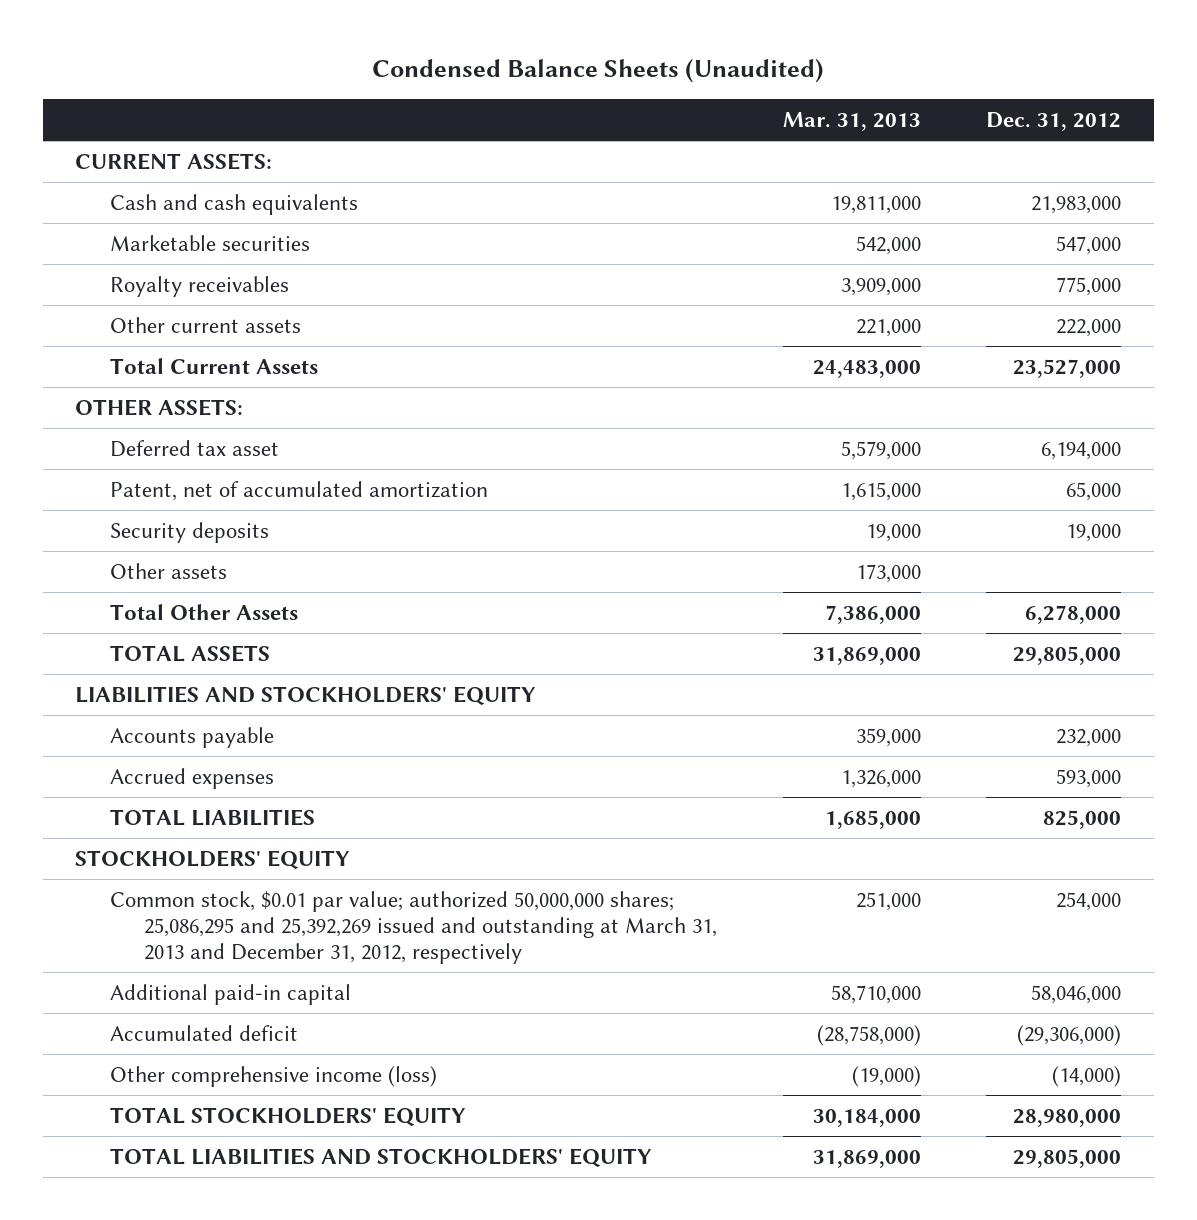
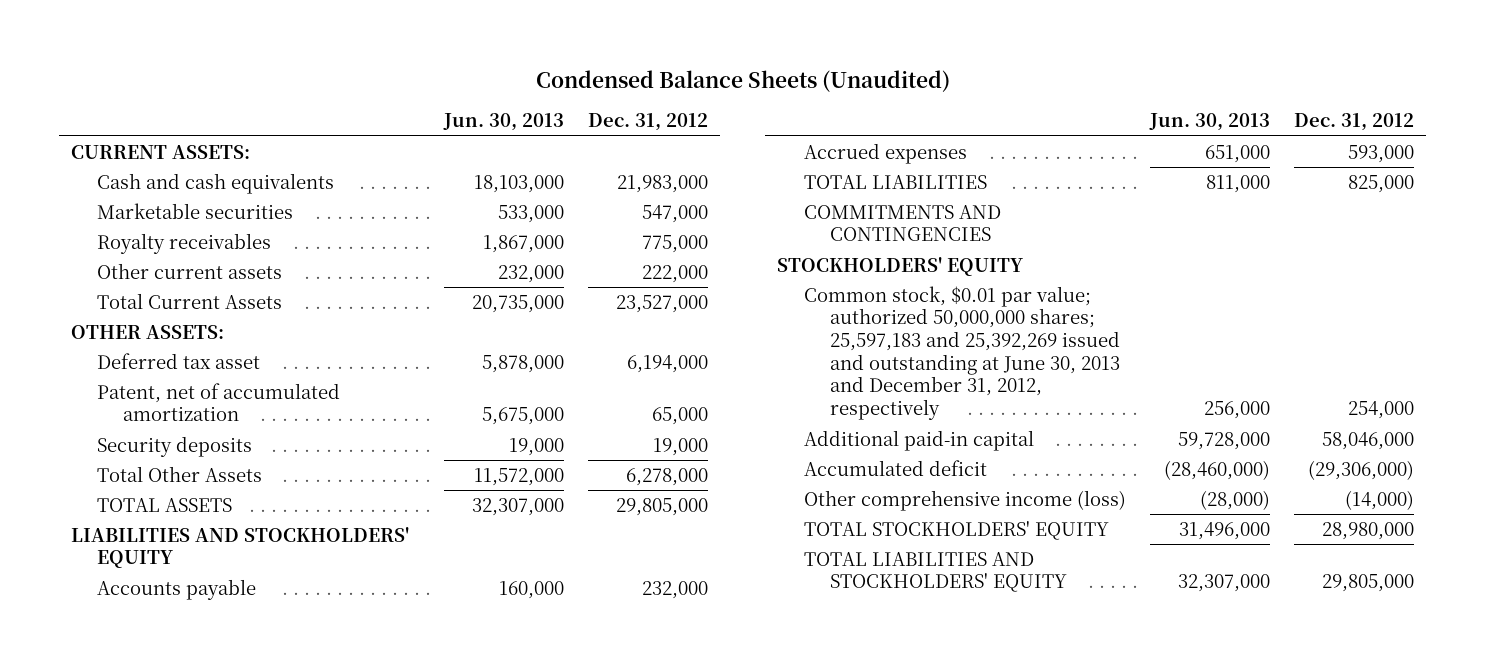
[782,112,921,132] Mar. 31, 2013 -> none
none -> [442,113,564,132] Jun. 30, 2013
[109,562,227,579] Other assets -> none
none -> [803,204,1001,242] COMMITMENTS AND CONTINGENCIES
[109,890,717,965] Common stock, $0.01 par value; authorized 50,000,000 shares; 25,086,295 and 25,392,269 issued and outstanding at March 31, 2013 and December 31, 2012, respectively -> [803,285,1120,421] Common stock, $0.01 par value; authorized 50,000,000 shares; 25,597,183 and 25,392,269 issued and outstanding at June 30, 2013 and December 31, 2012, respectively

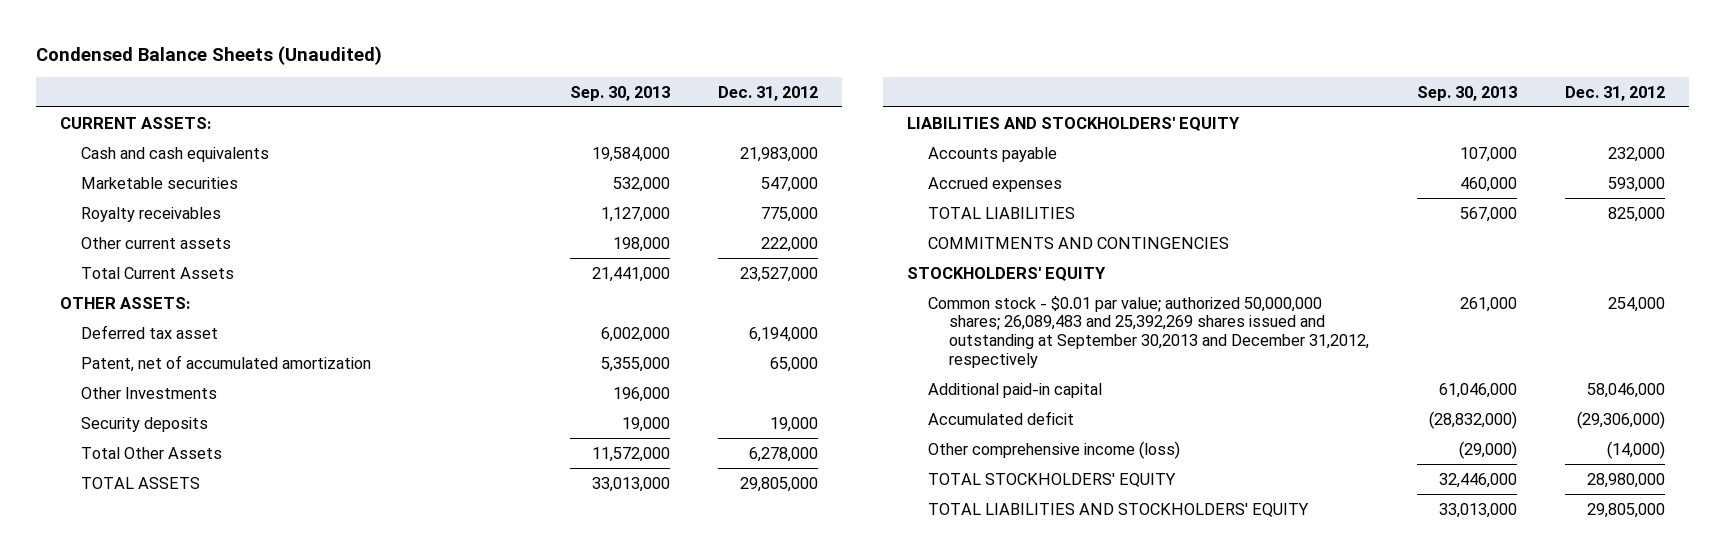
[442,113,564,132] Jun. 30, 2013 -> none
none -> [569,85,670,101] Sep. 30, 2013
none -> [80,386,217,399] Other Investments
[803,285,1120,421] Common stock, $0.01 par value; authorized 50,000,000 shares; 25,597,183 and 25,392,269 issued and outstanding at June 30, 2013 and December 31, 2012, respectively -> [927,295,1369,369] Common stock - $0.01 par value; authorized 50,000,000 shares; 26,089,483 and 25,392,269 shares issued and outstanding at September 30,2013 and December 31,2012, respectively

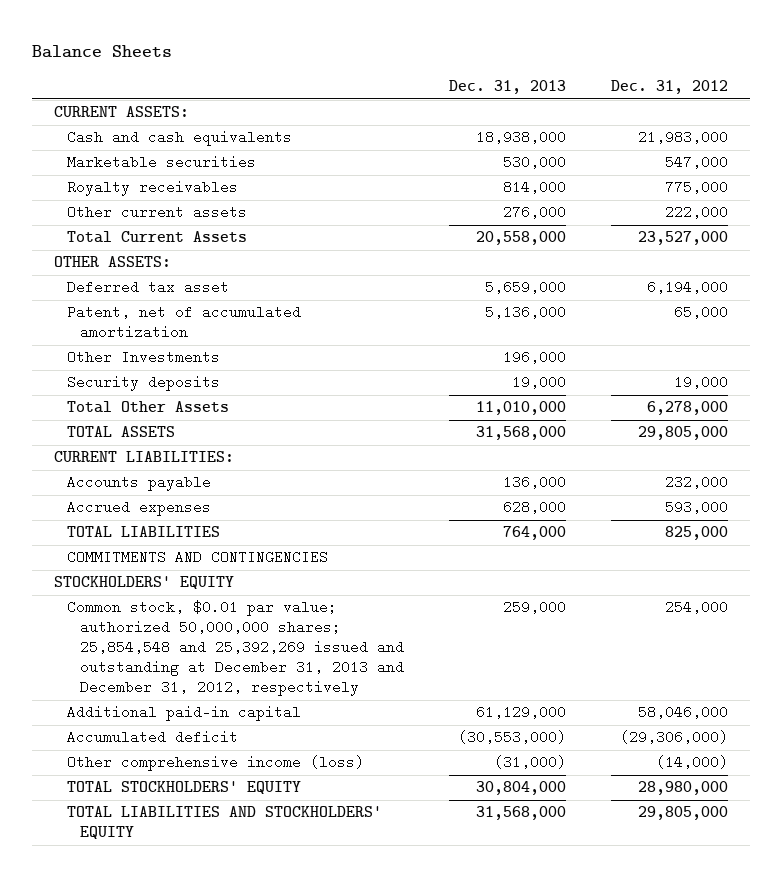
[35,45,382,65] Condensed Balance Sheets (Unaudited) -> [31,45,172,59] Balance Sheets
[569,85,670,101] Sep. 30, 2013 -> none
none -> [448,80,566,95] Dec. 31, 2013
[906,116,1240,131] LIABILITIES AND STOCKHOLDERS' EQUITY -> none
none -> [54,451,235,463] CURRENT LIABILITIES:
[927,295,1369,369] Common stock - $0.01 par value; authorized 50,000,000 shares; 26,089,483 and 25,392,269 shares issued and outstanding at September 30,2013 and December 31,2012, respectively -> [67,600,404,697] Common stock, $0.01 par value; authorized 50,000,000 shares; 25,854,548 and 25,392,269 issued and outstanding at December 31, 2013 and December 31, 2012, respectively

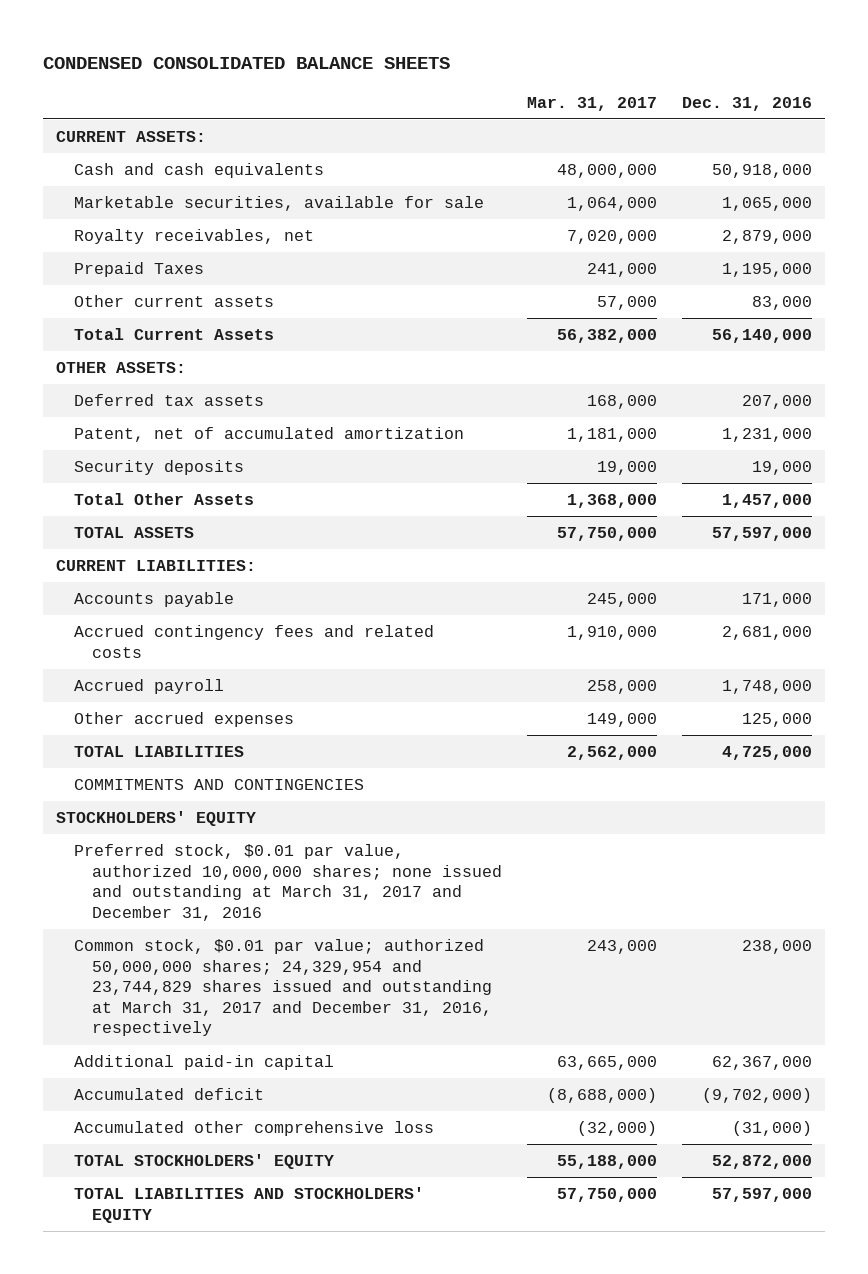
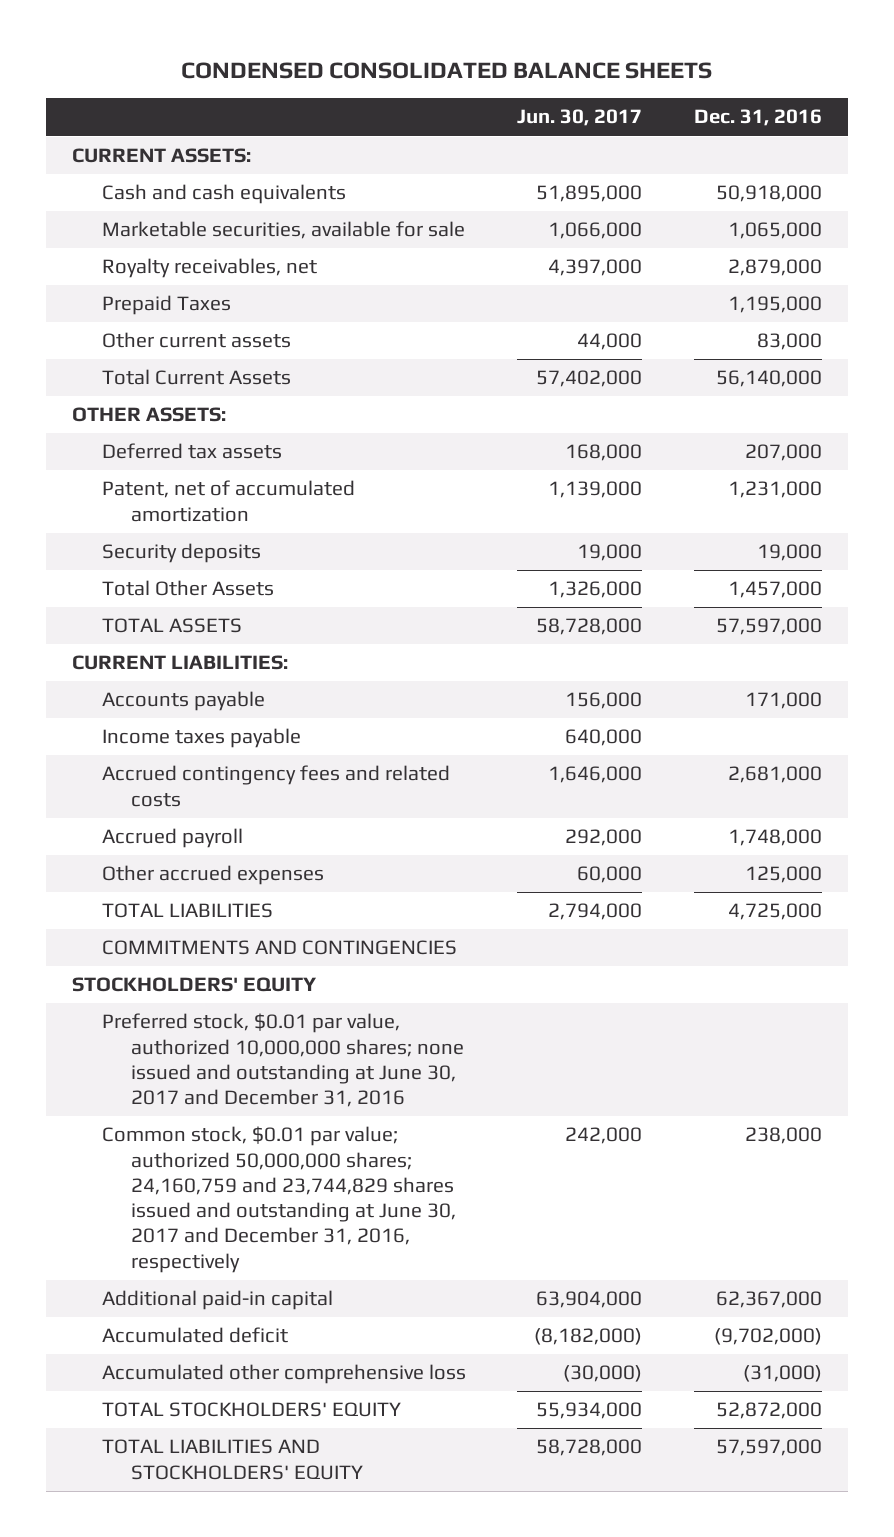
[526,96,657,111] Mar. 31, 2017 -> none
none -> [517,109,643,127] Jun. 30, 2017
none -> [101,728,301,749] Income taxes payable
[73,844,502,921] Preferred stock, $0.01 par value, authorized 10,000,000 shares; none issued and outstanding at March 31, 2017 and December 31, 2016 -> [101,1013,465,1108] Preferred stock, $0.01 par value, authorized 10,000,000 shares; none issued and outstanding at June 30, 2017 and December 31, 2016
[73,939,492,1037] Common stock, $0.01 par value; authorized 50,000,000 shares; 24,329,954 and 23,744,829 shares issued and outstanding at March 31, 2017 and December 31, 2016, respectively -> [101,1126,457,1273] Common stock, $0.01 par value; authorized 50,000,000 shares; 24,160,759 and 23,744,829 shares issued and outstanding at June 30, 2017 and December 31, 2016, respectively

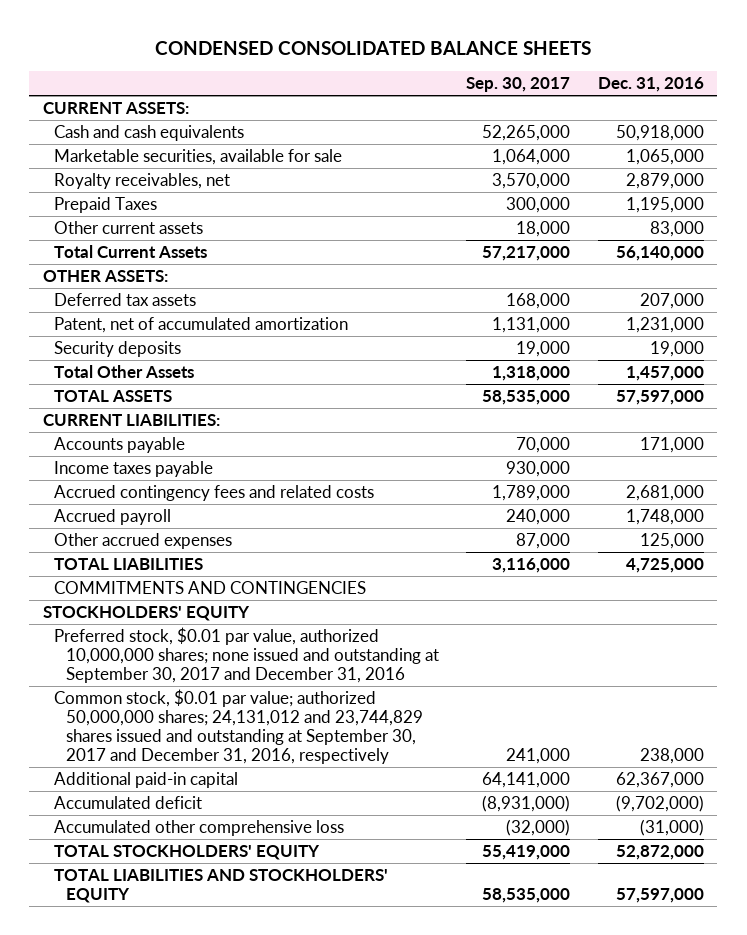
[517,109,643,127] Jun. 30, 2017 -> none
none -> [466,77,571,93] Sep. 30, 2017
[101,1013,465,1108] Preferred stock, $0.01 par value, authorized 10,000,000 shares; none issued and outstanding at June 30, 2017 and December 31, 2016 -> [54,627,440,683] Preferred stock, $0.01 par value, authorized 10,000,000 shares; none issued and outstanding at September 30, 2017 and December 31, 2016
[101,1126,457,1273] Common stock, $0.01 par value; authorized 50,000,000 shares; 24,160,759 and 23,744,829 shares issued and outstanding at June 30, 2017 and December 31, 2016, respectively -> [54,689,424,764] Common stock, $0.01 par value; authorized 50,000,000 shares; 24,131,012 and 23,744,829 shares issued and outstanding at September 30, 2017 and December 31, 2016, respectively

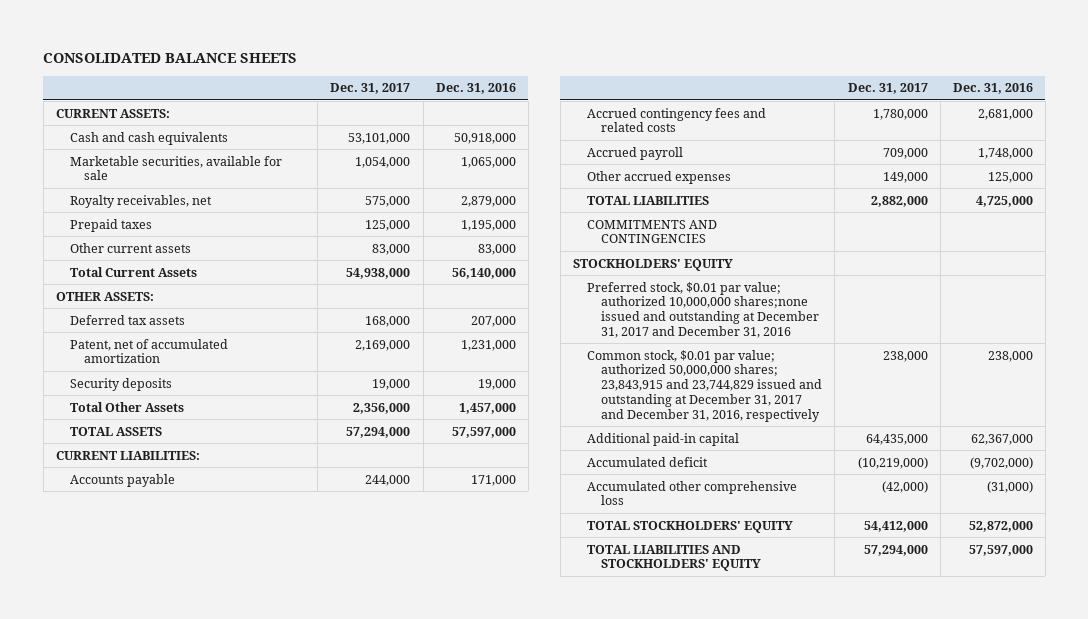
[155,40,592,55] CONDENSED CONSOLIDATED BALANCE SHEETS -> [43,52,298,63] CONSOLIDATED BALANCE SHEETS
[466,77,571,93] Sep. 30, 2017 -> none
none -> [330,83,411,95] Dec. 31, 2017
[54,197,158,214] Prepaid Taxes -> [69,218,152,232] Prepaid taxes
[54,461,214,478] Income taxes payable -> none
[54,627,440,683] Preferred stock, $0.01 par value, authorized 10,000,000 shares; none issued and outstanding at September 30, 2017 and December 31, 2016 -> [587,281,820,338] Preferred stock, $0.01 par value; authorized 10,000,000 shares;none issued and outstanding at December 31, 2017 and December 31, 2016
[54,689,424,764] Common stock, $0.01 par value; authorized 50,000,000 shares; 24,131,012 and 23,744,829 shares issued and outstanding at September 30, 2017 and December 31, 2016, respectively -> [587,349,823,422] Common stock, $0.01 par value; authorized 50,000,000 shares; 23,843,915 and 23,744,829 issued and outstanding at December 31, 2017 and December 31, 2016, respectively

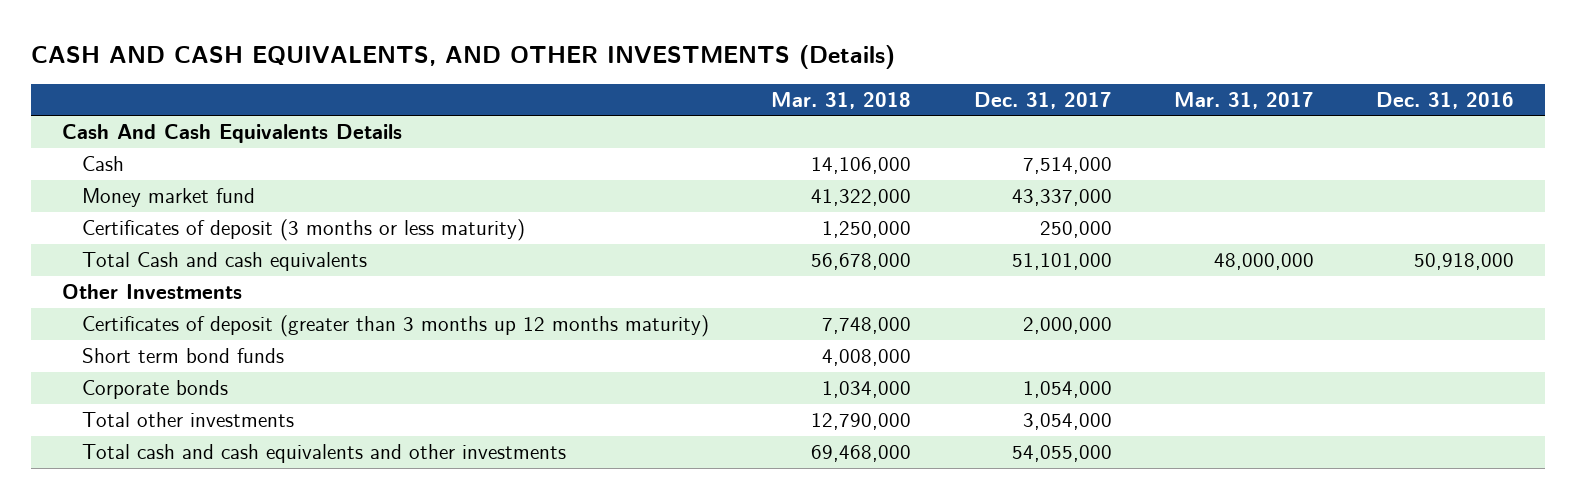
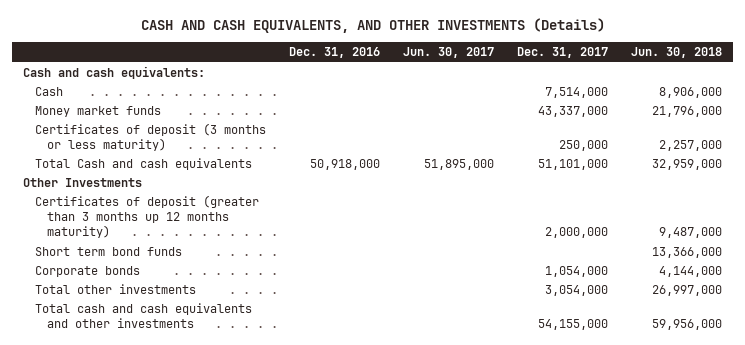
[771,91,912,109] Mar. 31, 2018 -> none
[1173,91,1314,109] Mar. 31, 2017 -> none
none -> [403,47,495,59] Jun. 30, 2017
none -> [630,47,722,59] Jun. 30, 2018
[61,124,402,144] Cash And Cash Equivalents Details -> [23,65,206,79] Cash and cash equivalents:
[82,188,256,208] Money market fund -> [35,105,162,117] Money market funds
[1011,445,1112,463] 54,055,000 -> [537,319,608,331] 54,155,000

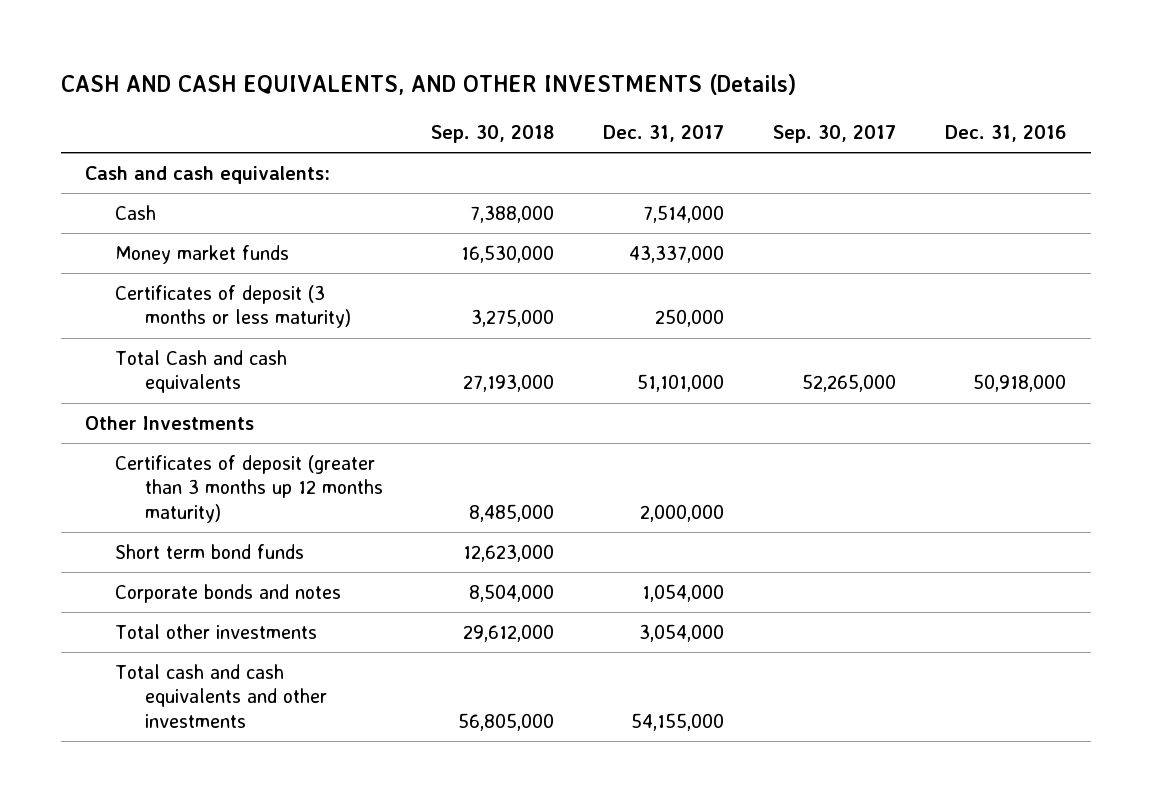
[403,47,495,59] Jun. 30, 2017 -> none
[630,47,722,59] Jun. 30, 2018 -> none
none -> [431,124,555,143] Sep. 30, 2018
none -> [773,124,897,143] Sep. 30, 2017
[35,265,141,277] Corporate bonds -> [114,583,341,603] Corporate bonds and notes

